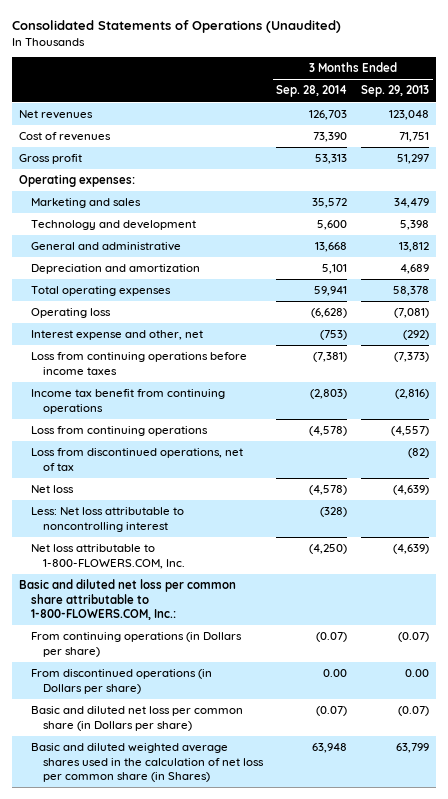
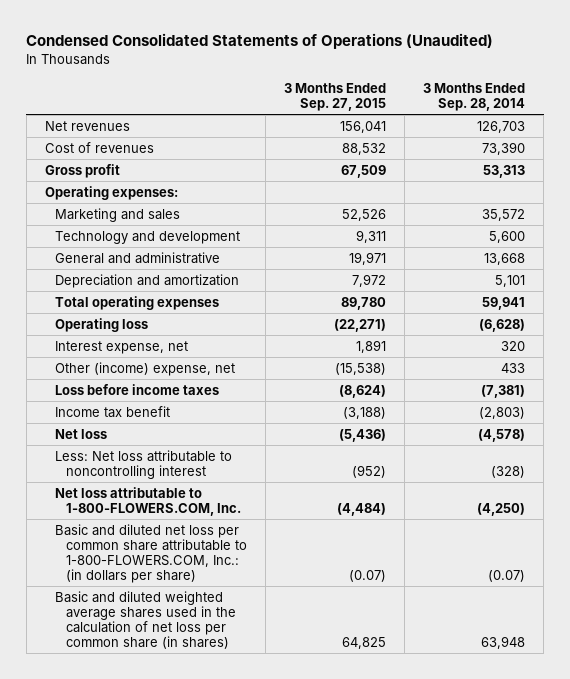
[12,20,342,34] Consolidated Statements of Operations (Unaudited) -> [26,33,494,50] Condensed Consolidated Statements of Operations (Unaudited)
[361,85,430,98] Sep. 29, 2013 -> none
none -> [284,83,387,112] 3 Months Ended Sep. 27, 2015
[30,426,208,437] Loss from continuing operations -> none
[30,448,243,471] Loss from discontinued operations, net of tax -> none
[30,330,203,341] Interest expense and other, net -> [55,340,189,354] Interest expense, net
[320,330,348,341] (753) -> [501,340,526,351] 320
none -> [55,361,236,376] Other (income) expense, net
[30,352,247,375] Loss from continuing operations before income taxes -> [55,383,220,395] Loss before income taxes
[30,389,225,414] Income tax benefit from continuing operations -> [55,405,171,418] Income tax benefit
[19,579,237,621] Basic and diluted net loss per common share attributable to 1-800-FLOWERS.COM, Inc.: -> none
[30,632,242,657] From continuing operations (in Dollars per share) -> none
[30,669,212,694] From discontinued operations (in Dollars per share) -> none
[30,706,243,731] Basic and diluted net loss per common share (in Dollars per share) -> [55,523,248,584] Basic and diluted net loss per common share attributable to 1-800-FLOWERS.COM, Inc.: (in dollars per share)
[30,743,264,783] Basic and diluted weighted average shares used in the calculation of net loss per common share (in Shares) -> [55,590,237,650] Basic and diluted weighted average shares used in the calculation of net loss per common share (in shares)

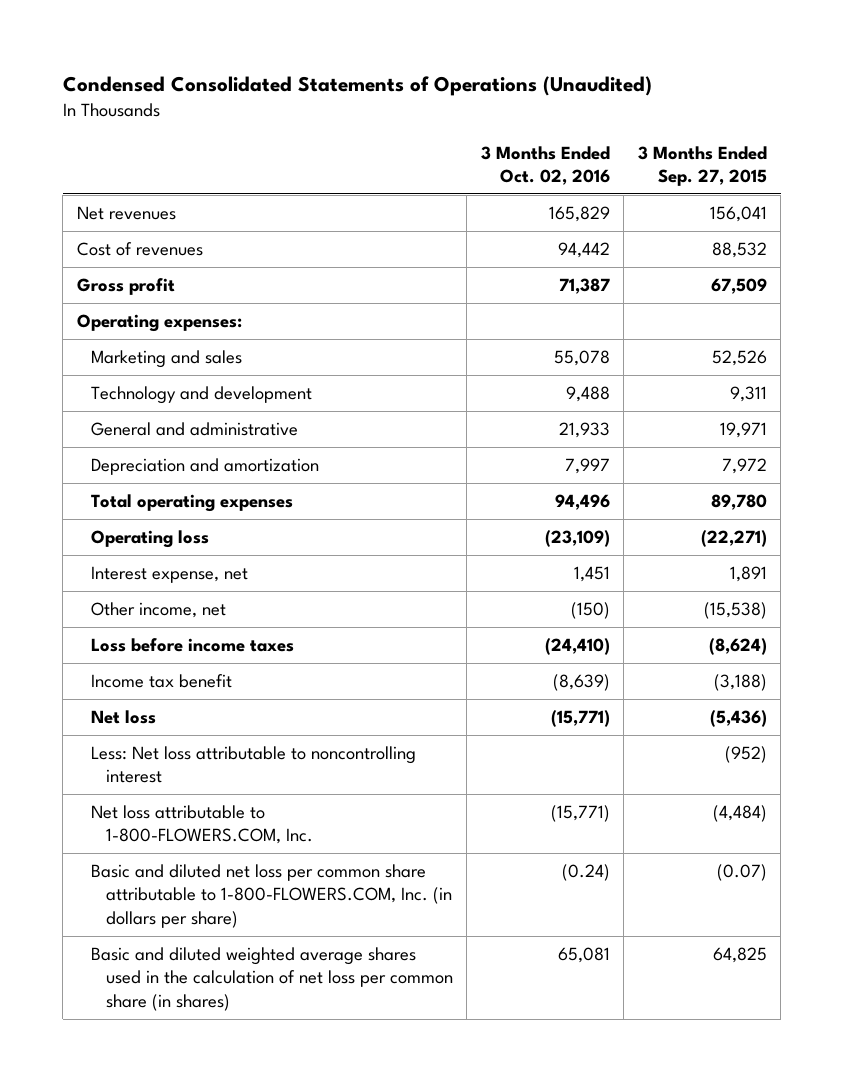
[423,83,526,112] 3 Months Ended Sep. 28, 2014 -> none
none -> [480,145,610,185] 3 Months Ended Oct. 02, 2016
[55,361,236,376] Other (income) expense, net -> [91,602,227,619] Other income, net
[55,523,248,584] Basic and diluted net loss per common share attributable to 1-800-FLOWERS.COM, Inc.: (in dollars per share) -> [91,864,452,928] Basic and diluted net loss per common share attributable to 1-800-FLOWERS.COM, Inc. (in dollars per share)

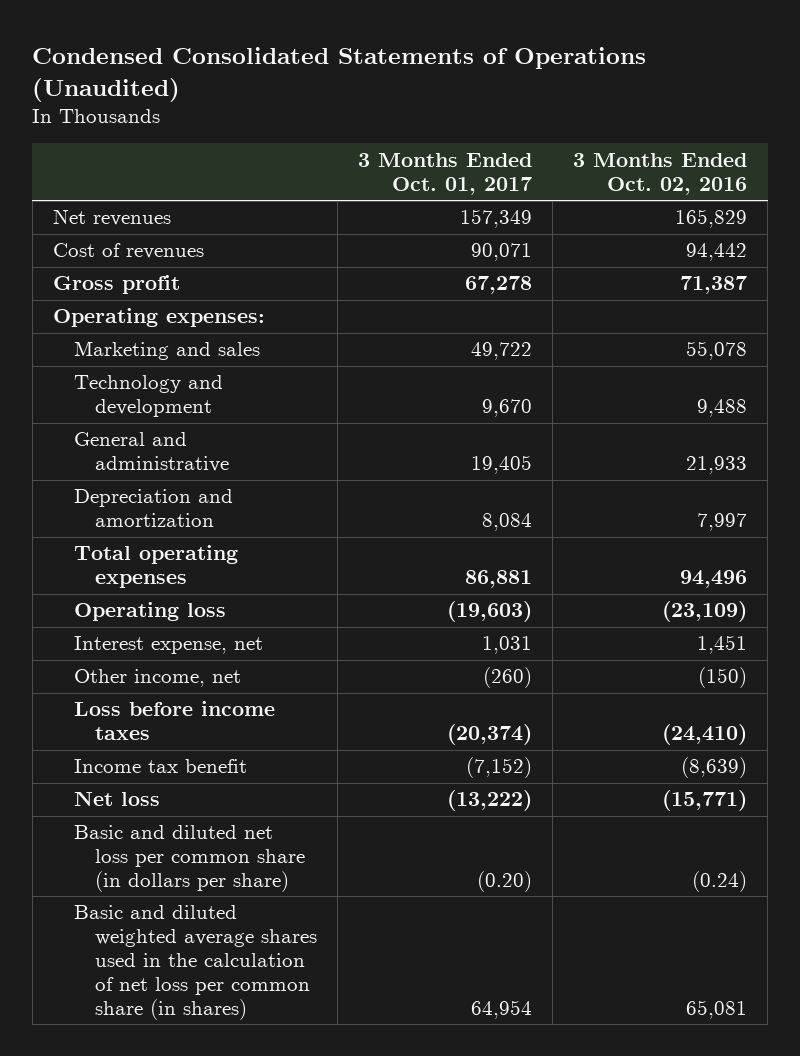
[637,145,767,186] 3 Months Ended Sep. 27, 2015 -> none
none -> [358,152,533,195] 3 Months Ended Oct. 01, 2017
[91,746,417,784] Less: Net loss attributable to noncontrolling interest -> none
[91,805,313,845] Net loss attributable to 1-800-FLOWERS.COM, Inc. -> none
[91,864,452,928] Basic and diluted net loss per common share attributable to 1-800-FLOWERS.COM, Inc. (in dollars per share) -> [73,825,306,893] Basic and diluted net loss per common share (in dollars per share)

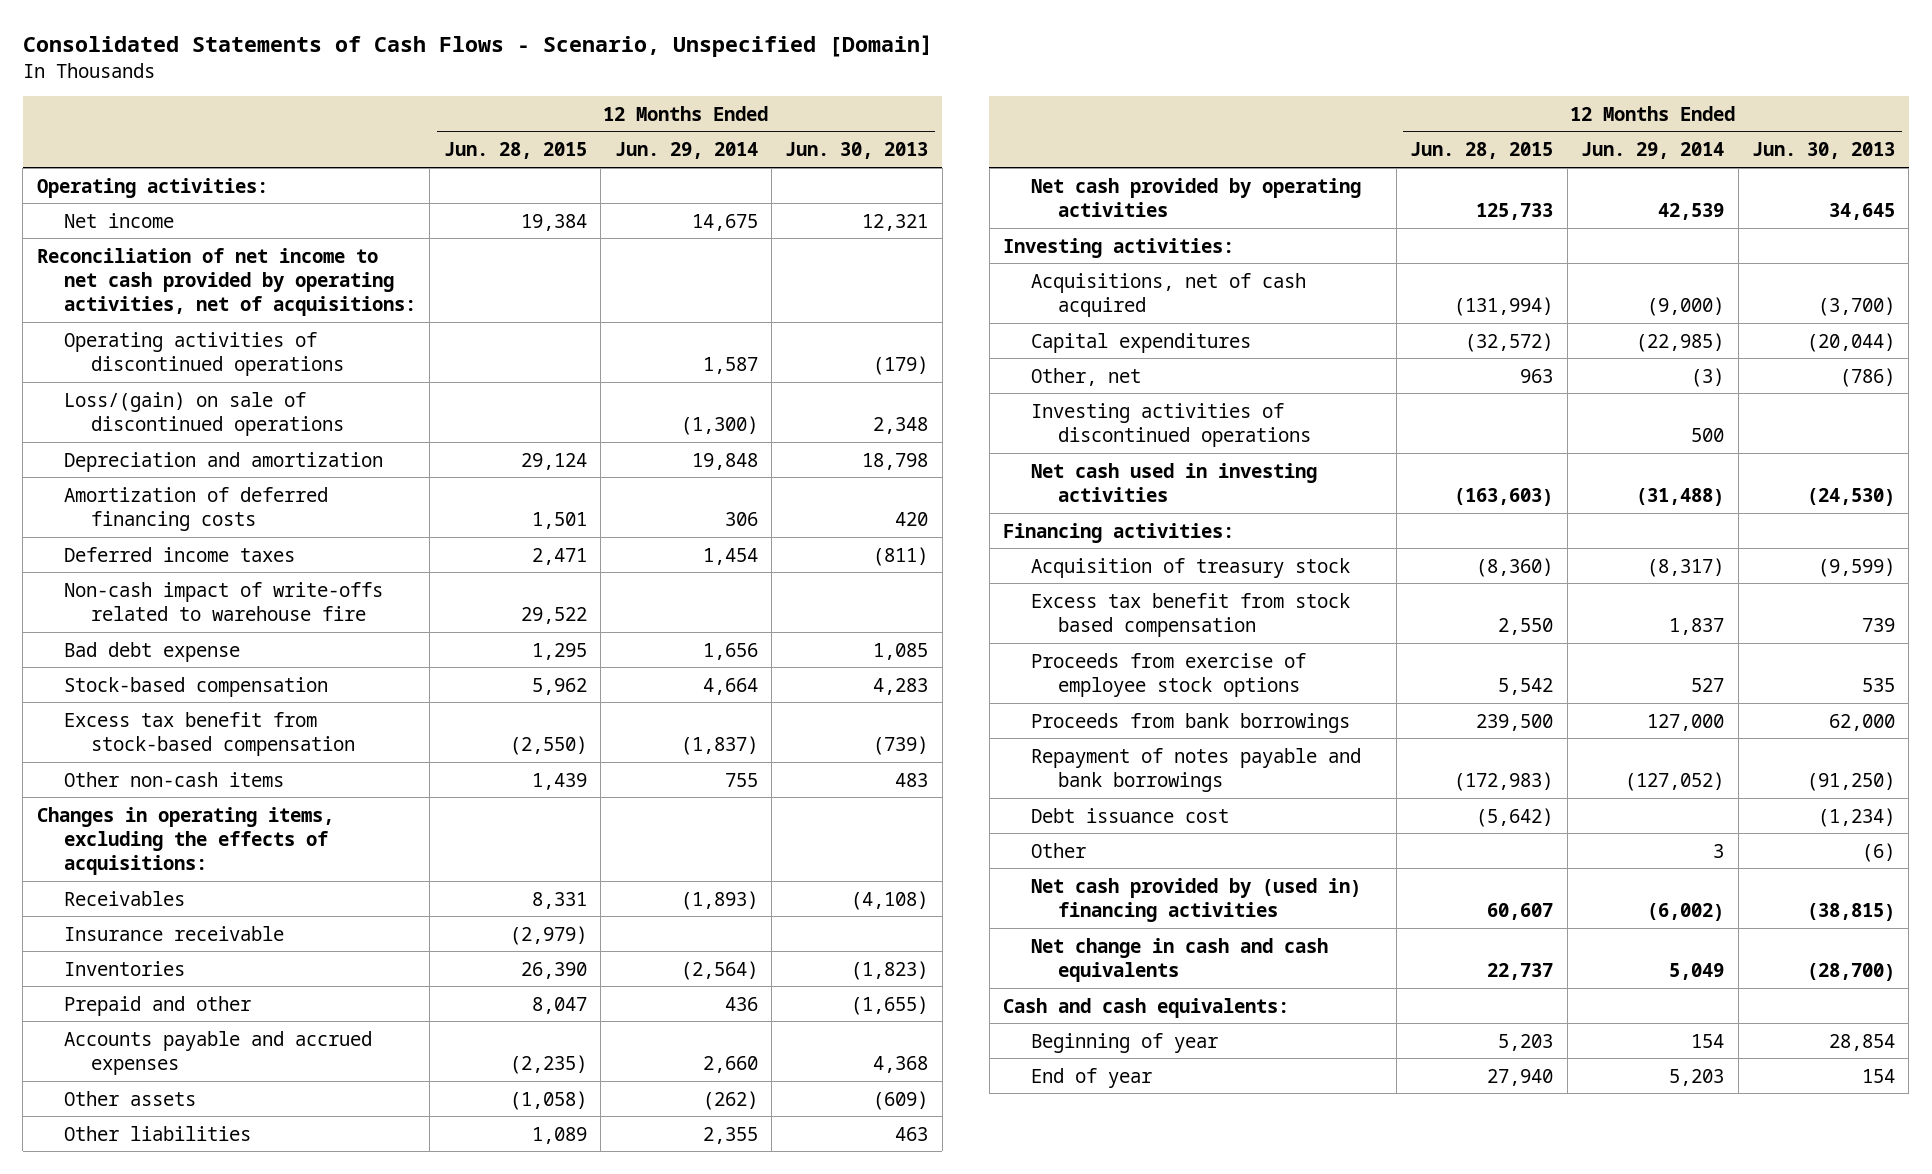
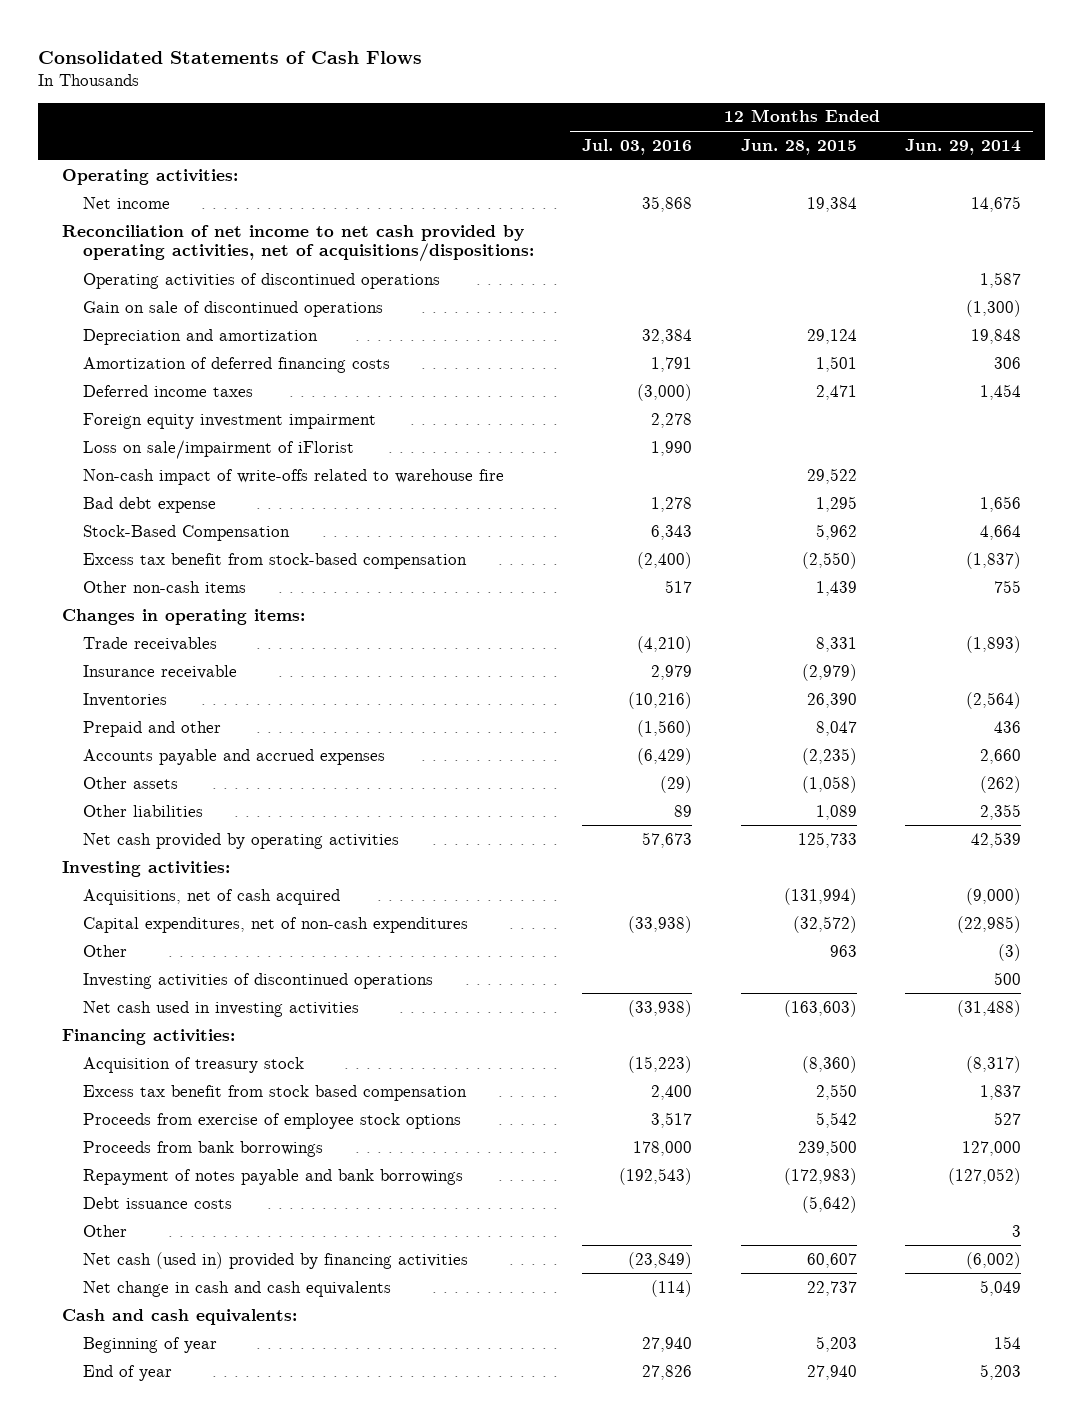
[22,35,933,58] Consolidated Statements of Cash Flows - Scenario, Unspecified [Domain] -> [38,50,423,64] Consolidated Statements of Cash Flows
[785,142,929,160] Jun. 30, 2013 -> none
none -> [582,138,693,155] Jul. 03, 2016
[36,247,416,316] Reconciliation of net income to net cash provided by operating activities, net of acquisitions: -> [62,224,534,263] Reconciliation of net income to net cash provided by operating activities, net of acquisitions/dispositions:
[63,391,345,436] Loss/(gain) on sale of discontinued operations -> [82,300,383,317] Gain on sale of discontinued operations
none -> [82,412,376,429] Foreign equity investment impairment
none -> [82,439,354,459] Loss on sale/impairment of iFlorist
[63,676,328,697] Stock-based compensation -> [82,524,290,541] Stock-Based Compensation
[36,806,334,875] Changes in operating items, excluding the effects of acquisitions: -> none
none -> [62,608,306,625] Changes in operating items:
[63,890,185,906] Receivables -> [82,636,217,651] Trade receivables
[1030,332,1251,353] Capital expenditures -> [82,916,468,933] Capital expenditures, net of non-cash expenditures
[1030,367,1141,386] Other, net -> [82,944,127,957] Other
[1030,807,1229,823] Debt issuance cost -> [82,1196,232,1209] Debt issuance costs
[1030,877,1361,922] Net cash provided by (used in) financing activities -> [82,1251,468,1269] Net cash (used in) provided by financing activities

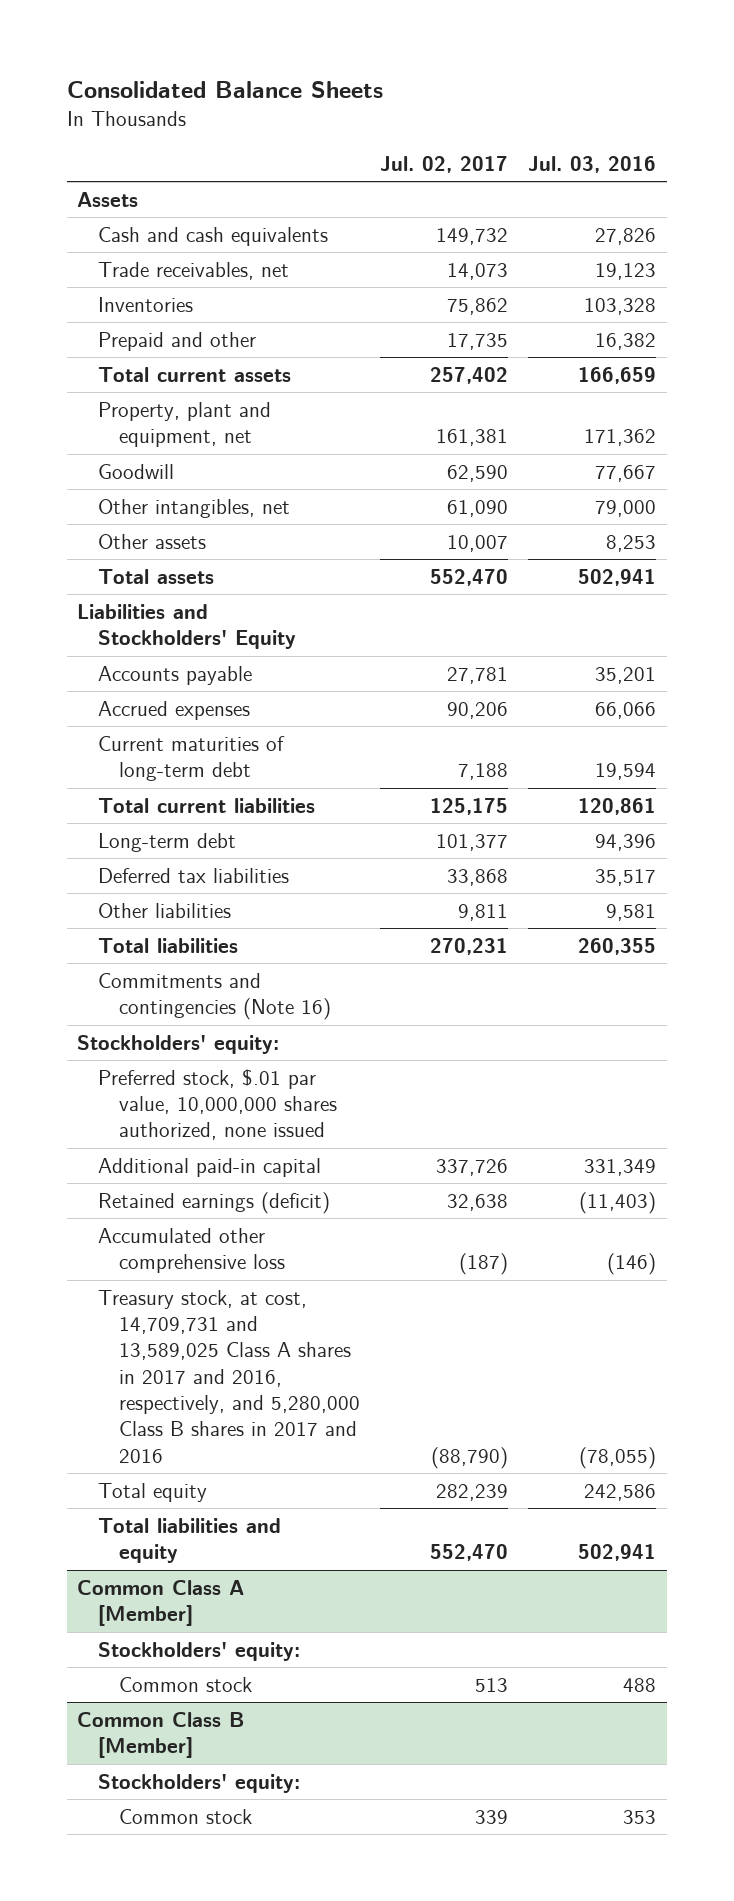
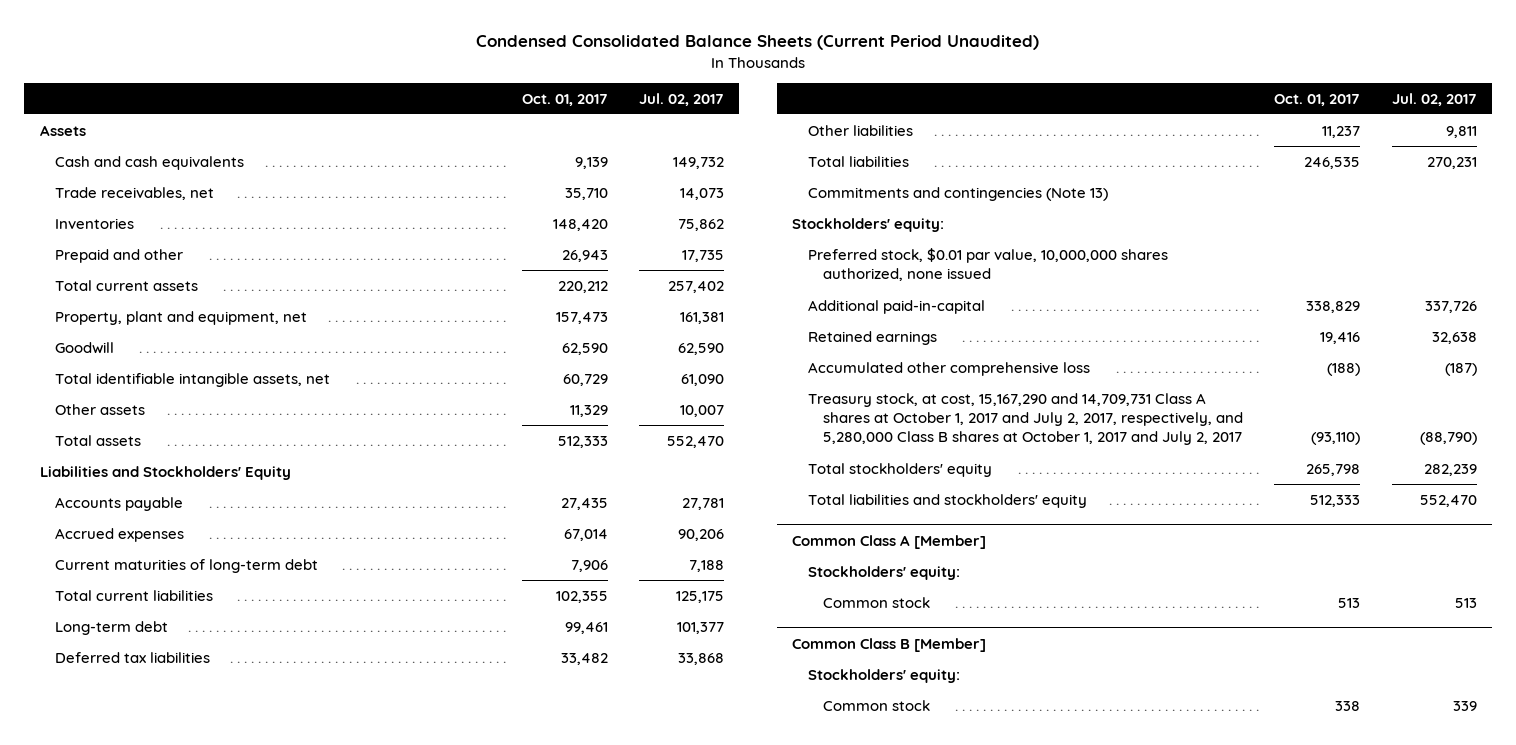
[66,81,383,99] Consolidated Balance Sheets -> [476,35,1040,51] Condensed Consolidated Balance Sheets (Current Period Unaudited)
[528,155,657,173] Jul. 03, 2016 -> none
none -> [521,93,608,106] Oct. 01, 2017
[97,498,290,518] Other intangibles, net -> [55,372,331,387] Total identifiable intangible assets, net
[97,972,331,1021] Commitments and contingencies (Note 16) -> [807,186,1108,201] Commitments and contingencies (Note 13)
[97,1068,337,1141] Preferred stock, $.01 par value, 10,000,000 shares authorized, none issued -> [807,247,1168,282] Preferred stock, $0.01 par value, 10,000,000 shares authorized, none issued
[97,1157,321,1177] Additional paid-in capital -> [807,299,985,314] Additional paid-in-capital
[97,1191,330,1214] Retained earnings (deficit) -> [807,330,937,345] Retained earnings
[97,1289,360,1463] Treasury stock, at cost, 14,709,731 and 13,589,025 Class A shares in 2017 and 2016, respectively, and 5,280,000 Class B shares in 2017 and 2016 -> [807,392,1244,446] Treasury stock, at cost, 15,167,290 and 14,709,731 Class A shares at October 1, 2017 and July 2, 2017, respectively, and 5,280,000 Class B shares at October 1, 2017 and July 2, 2017
[97,1482,207,1502] Total equity -> [807,462,992,477] Total stockholders' equity
[97,1517,281,1564] Total liabilities and equity -> [807,493,1087,508] Total liabilities and stockholders' equity

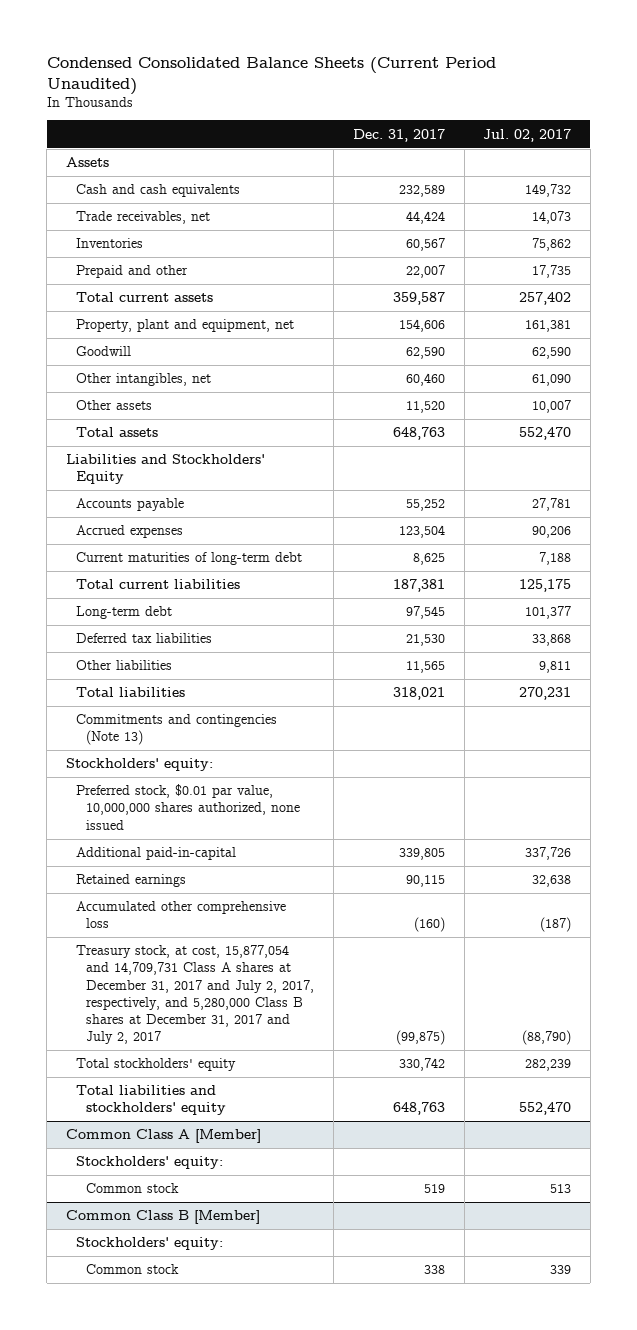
[521,93,608,106] Oct. 01, 2017 -> none
none -> [352,128,445,142] Dec. 31, 2017
[55,372,331,387] Total identifiable intangible assets, net -> [76,373,212,387] Other intangibles, net
[807,392,1244,446] Treasury stock, at cost, 15,167,290 and 14,709,731 Class A shares at October 1, 2017 and July 2, 2017, respectively, and 5,280,000 Class B shares at October 1, 2017 and July 2, 2017 -> [76,945,315,1045] Treasury stock, at cost, 15,877,054 and 14,709,731 Class A shares at December 31, 2017 and July 2, 2017, respectively, and 5,280,000 Class B shares at December 31, 2017 and July 2, 2017

